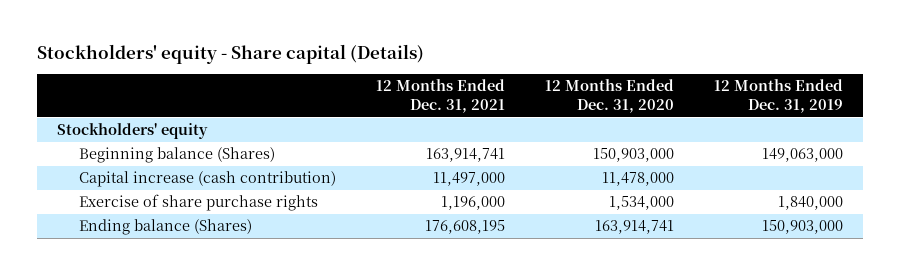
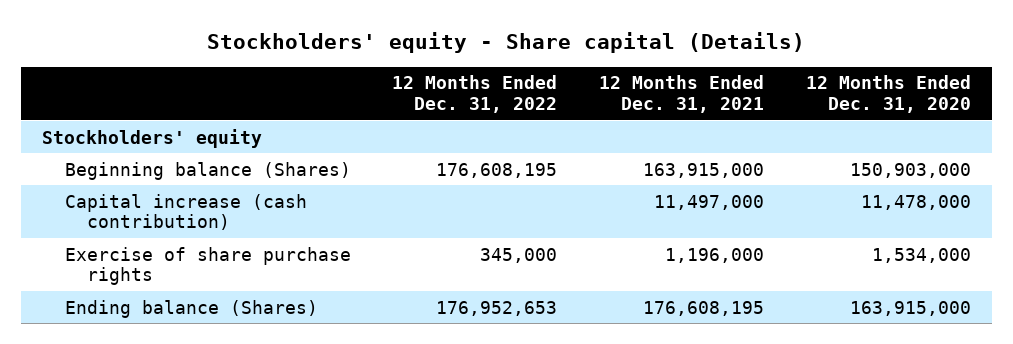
[714,79,844,114] 12 Months Ended Dec. 31, 2019 -> none
none -> [392,75,558,114] 12 Months Ended Dec. 31, 2022
[426,148,506,163] 163,914,741 -> [643,162,765,178] 163,915,000
[595,220,675,235] 163,914,741 -> [849,300,971,316] 163,915,000

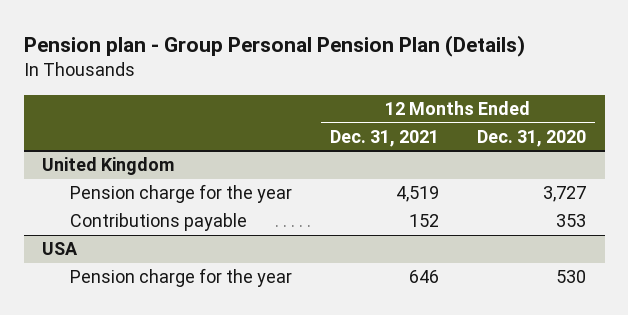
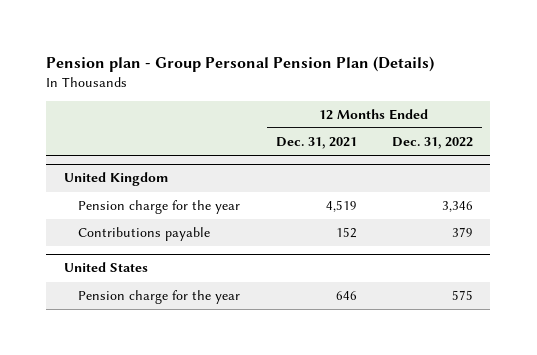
[476,129,586,147] Dec. 31, 2020 -> none
none -> [391,136,473,149] Dec. 31, 2022
[42,242,79,256] USA -> [63,262,148,273] United States

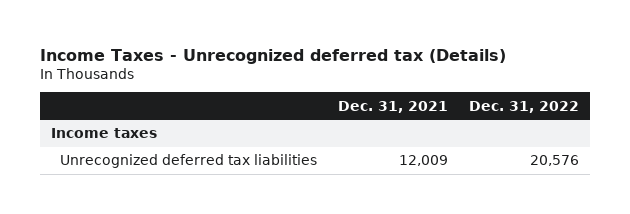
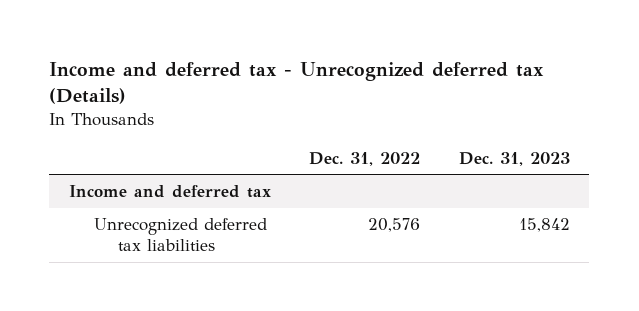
[39,48,506,64] Income Taxes - Unrecognized deferred tax (Details) -> [49,61,545,104] Income and deferred tax - Unrecognized deferred tax (Details)
[338,100,449,113] Dec. 31, 2021 -> none
none -> [458,151,570,166] Dec. 31, 2023
[50,128,157,139] Income taxes -> [68,185,271,199] Income and deferred tax

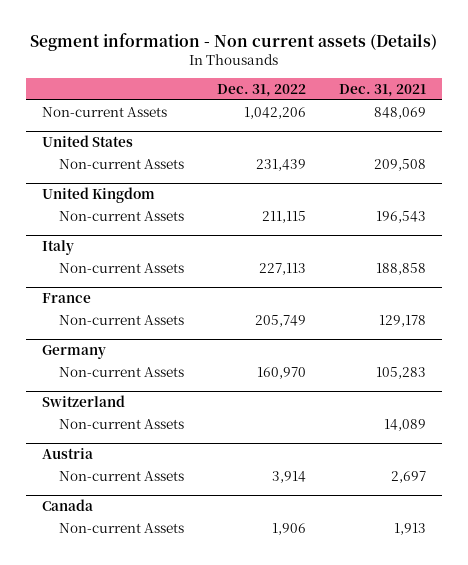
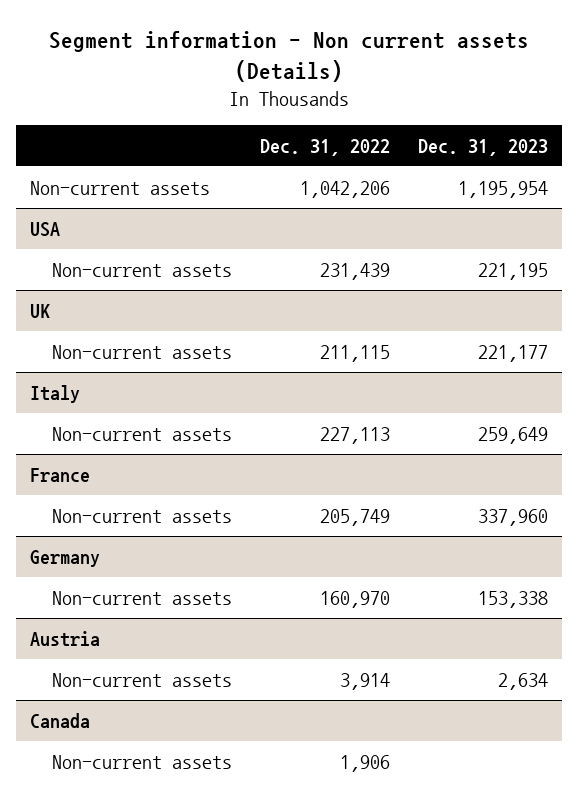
[338,83,426,97] Dec. 31, 2021 -> none
none -> [418,138,549,156] Dec. 31, 2023
[42,106,168,117] Non-current Assets -> [29,180,210,195] Non-current assets
[42,134,134,147] United States -> [29,221,60,237] USA
[59,158,185,169] Non-current Assets -> [52,262,233,277] Non-current assets
[42,186,156,203] United Kingdom -> [29,303,50,318] UK
[59,210,185,221] Non-current Assets -> [52,344,233,359] Non-current assets
[59,262,185,273] Non-current Assets -> [52,426,233,441] Non-current assets
[59,314,185,325] Non-current Assets -> [52,508,233,523] Non-current assets
[42,394,126,407] Switzerland -> none
[59,418,185,429] Non-current Assets -> none
[59,366,185,377] Non-current Assets -> [52,590,233,605] Non-current assets
[59,470,185,481] Non-current Assets -> [52,672,233,687] Non-current assets
[59,522,185,533] Non-current Assets -> [52,754,233,769] Non-current assets

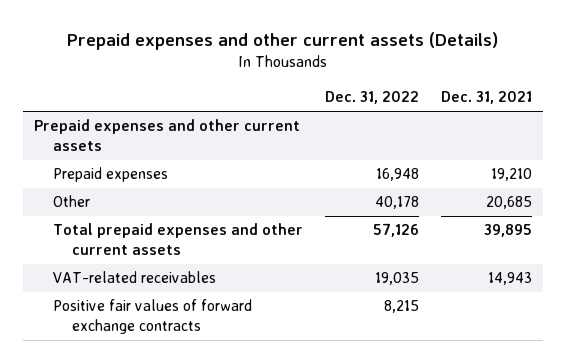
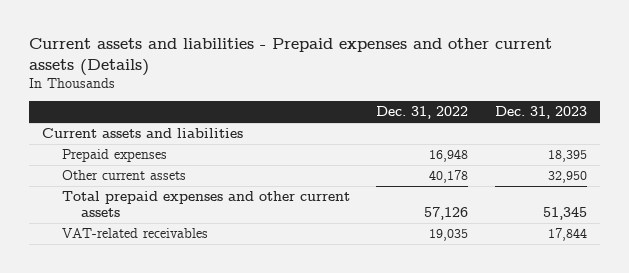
[66,32,498,51] Prepaid expenses and other current assets (Details) -> [28,38,552,77] Current assets and liabilities - Prepaid expenses and other current assets (Details)
[440,91,532,105] Dec. 31, 2021 -> none
none -> [495,106,588,120] Dec. 31, 2023
[33,119,300,152] Prepaid expenses and other current assets -> none
none -> [41,127,243,138] Current assets and liabilities
[52,195,90,208] Other -> [61,169,186,180] Other current assets
[52,299,252,335] Positive fair values of forward exchange contracts -> none

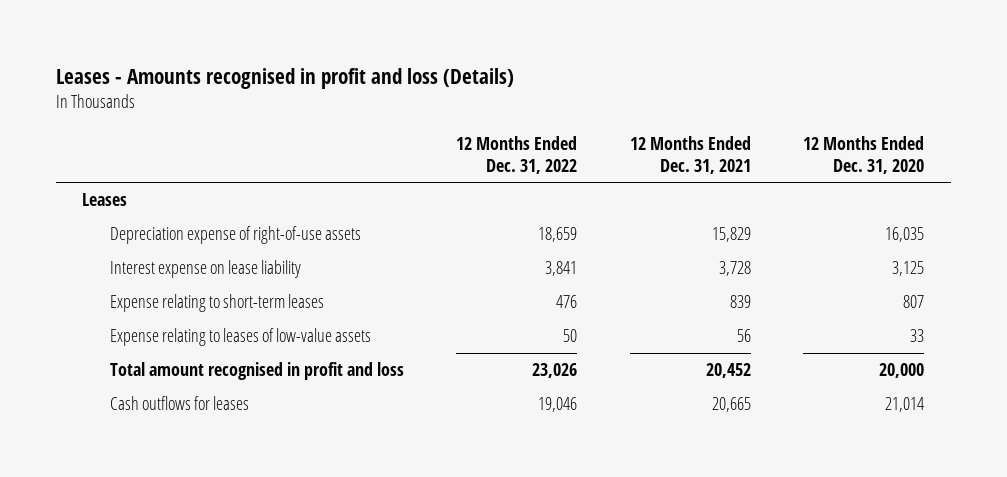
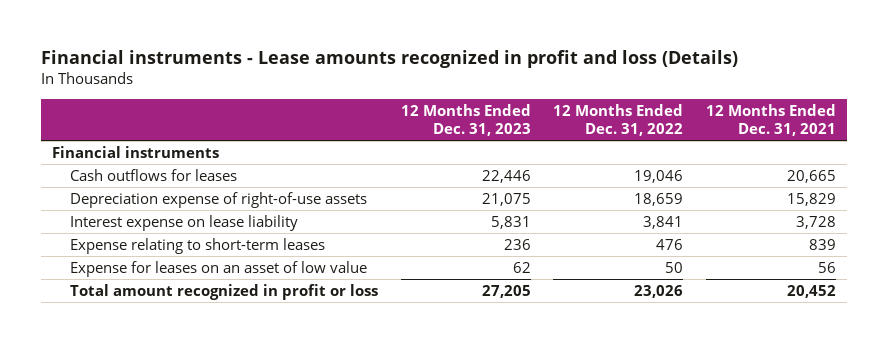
[55,68,514,90] Leases - Amounts recognised in profit and loss (Details) -> [40,49,738,68] Financial instruments - Lease amounts recognized in profit and loss (Details)
[803,135,925,174] 12 Months Ended Dec. 31, 2020 -> none
none -> [400,103,531,137] 12 Months Ended Dec. 31, 2023
[82,193,128,207] Leases -> none
none -> [51,145,219,158] Financial instruments
[109,396,249,411] Cash outflows for leases -> [69,168,237,181] Cash outflows for leases
[109,328,371,347] Expense relating to leases of low-value assets -> [69,260,367,277] Expense for leases on an asset of low value
[109,362,404,381] Total amount recognised in profit and loss -> [69,283,378,300] Total amount recognized in profit or loss

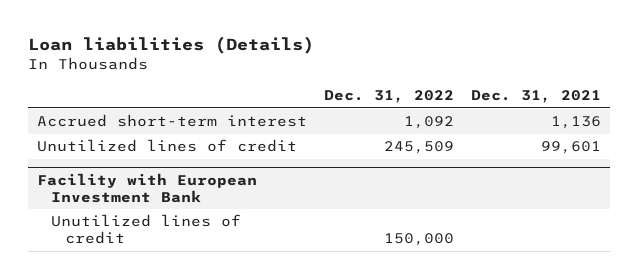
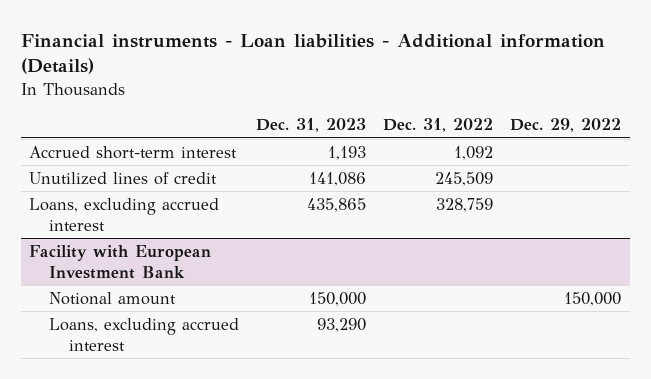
[28,35,315,54] Loan liabilities (Details) -> [20,33,605,75] Financial instruments - Loan liabilities - Additional information (Details)
[471,90,602,104] Dec. 31, 2021 -> none
none -> [256,118,367,133] Dec. 31, 2023
none -> [510,118,622,133] Dec. 29, 2022
none -> [29,197,220,232] Loans, excluding accrued interest
[51,214,242,245] Unutilized lines of credit -> none
none -> [49,291,177,305] Notional amount
none -> [49,317,240,352] Loans, excluding accrued interest

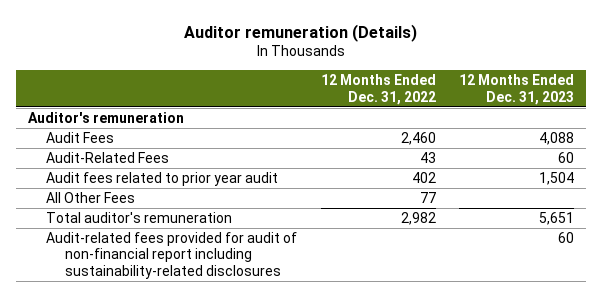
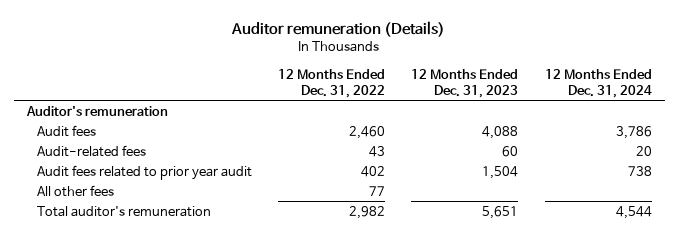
none -> [544,68,652,98] 12 Months Ended Dec. 31, 2024
[46,131,115,143] Audit Fees -> [36,124,96,137] Audit fees
[46,151,170,163] Audit-Related Fees -> [36,144,146,157] Audit-related fees
[46,191,136,203] All Other Fees -> [36,184,114,197] All other fees
[46,231,298,279] Audit-related fees provided for audit of non-financial report including sustainability-related disclosures -> none

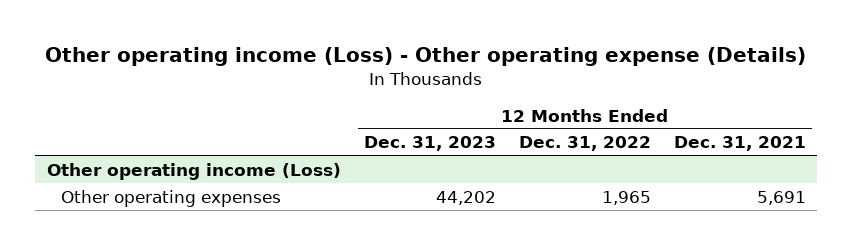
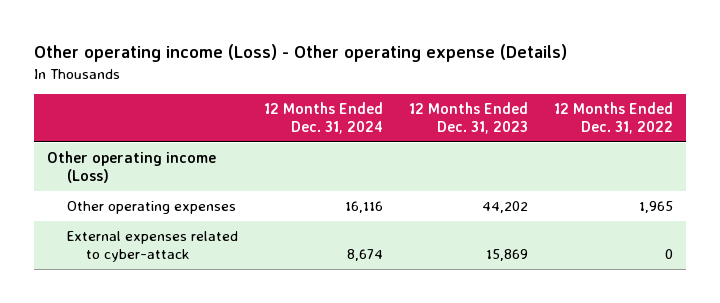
[673,136,806,152] Dec. 31, 2021 -> none
none -> [263,102,383,135] 12 Months Ended Dec. 31, 2024
none -> [66,231,238,263] External expenses related to cyber-attack

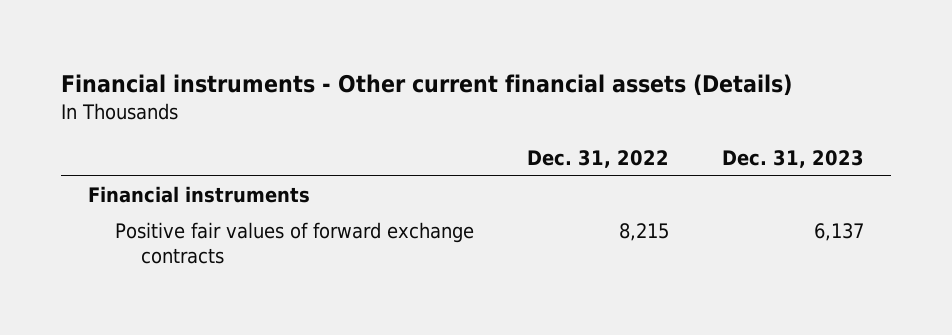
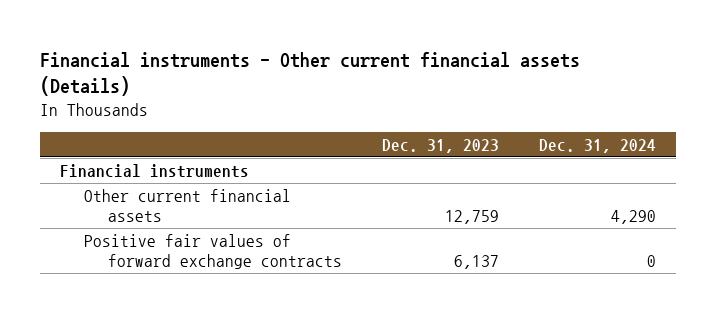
[526,149,669,168] Dec. 31, 2022 -> none
none -> [539,138,657,153] Dec. 31, 2024
none -> [84,188,292,222] Other current financial assets

